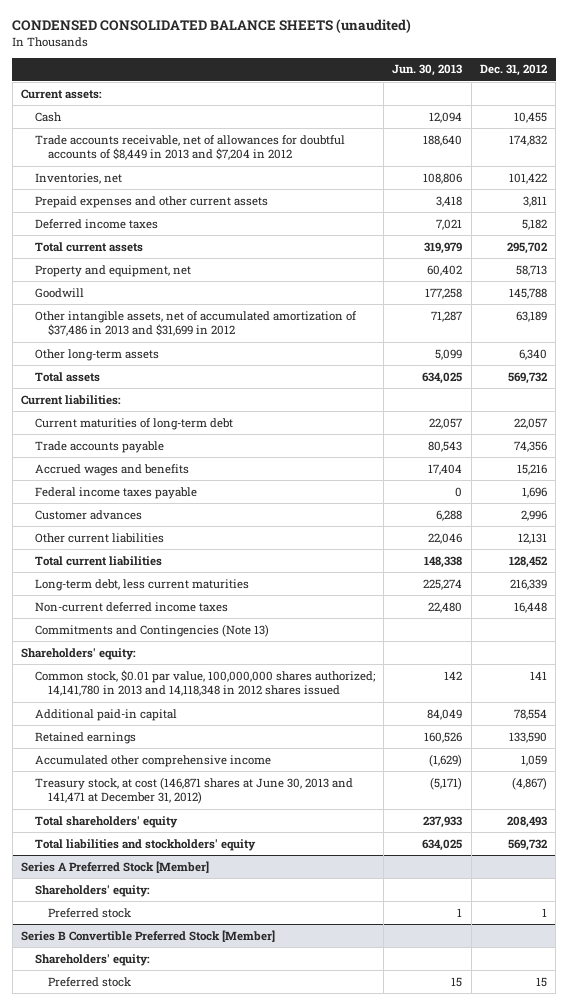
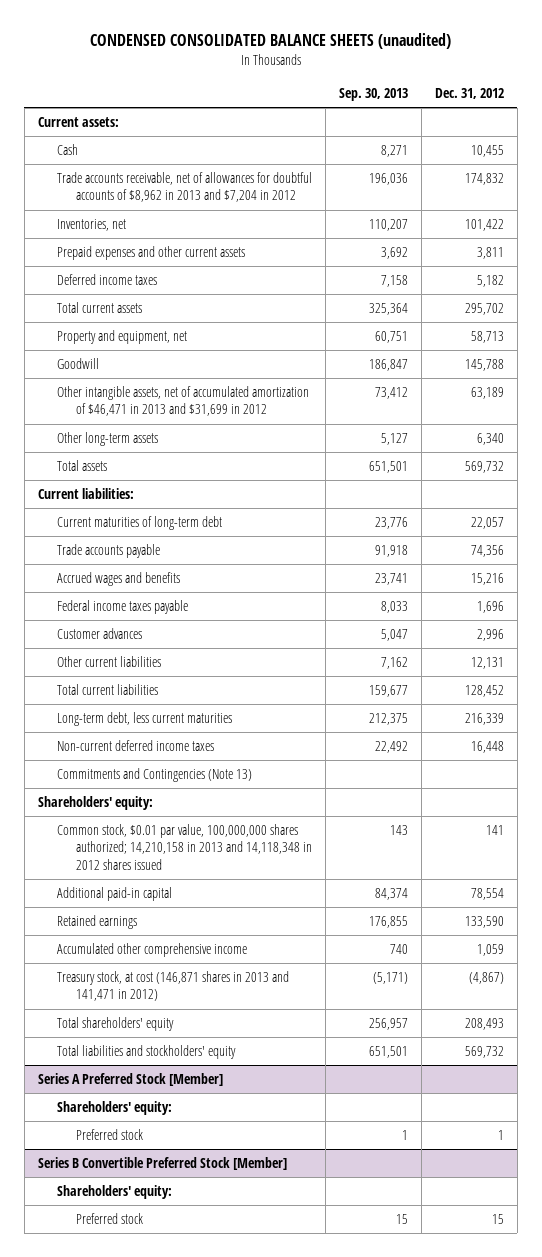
[392,64,463,77] Jun. 30, 2013 -> none
none -> [338,88,408,102] Sep. 30, 2013
[34,134,345,161] Trade accounts receivable, net of allowances for doubtful accounts of $8,449 in 2013 and $7,204 in 2012 -> [56,172,312,203] Trade accounts receivable, net of allowances for doubtful accounts of $8,962 in 2013 and $7,204 in 2012
[34,310,357,337] Other intangible assets, net of accumulated amortization of $37,486 in 2013 and $31,699 in 2012 -> [56,386,309,417] Other intangible assets, net of accumulated amortization of $46,471 in 2013 and $31,699 in 2012
[34,669,375,697] Common stock, $0.01 par value, 100,000,000 shares authorized; 14,141,780 in 2013 and 14,118,348 in 2012 shares issued -> [56,824,312,870] Common stock, $0.01 par value, 100,000,000 shares authorized; 14,210,158 in 2013 and 14,118,348 in 2012 shares issued
[34,776,353,805] Treasury stock, at cost (146,871 shares at June 30, 2013 and 141,471 at December 31, 2012) -> [56,971,289,1002] Treasury stock, at cost (146,871 shares in 2013 and 141,471 in 2012)

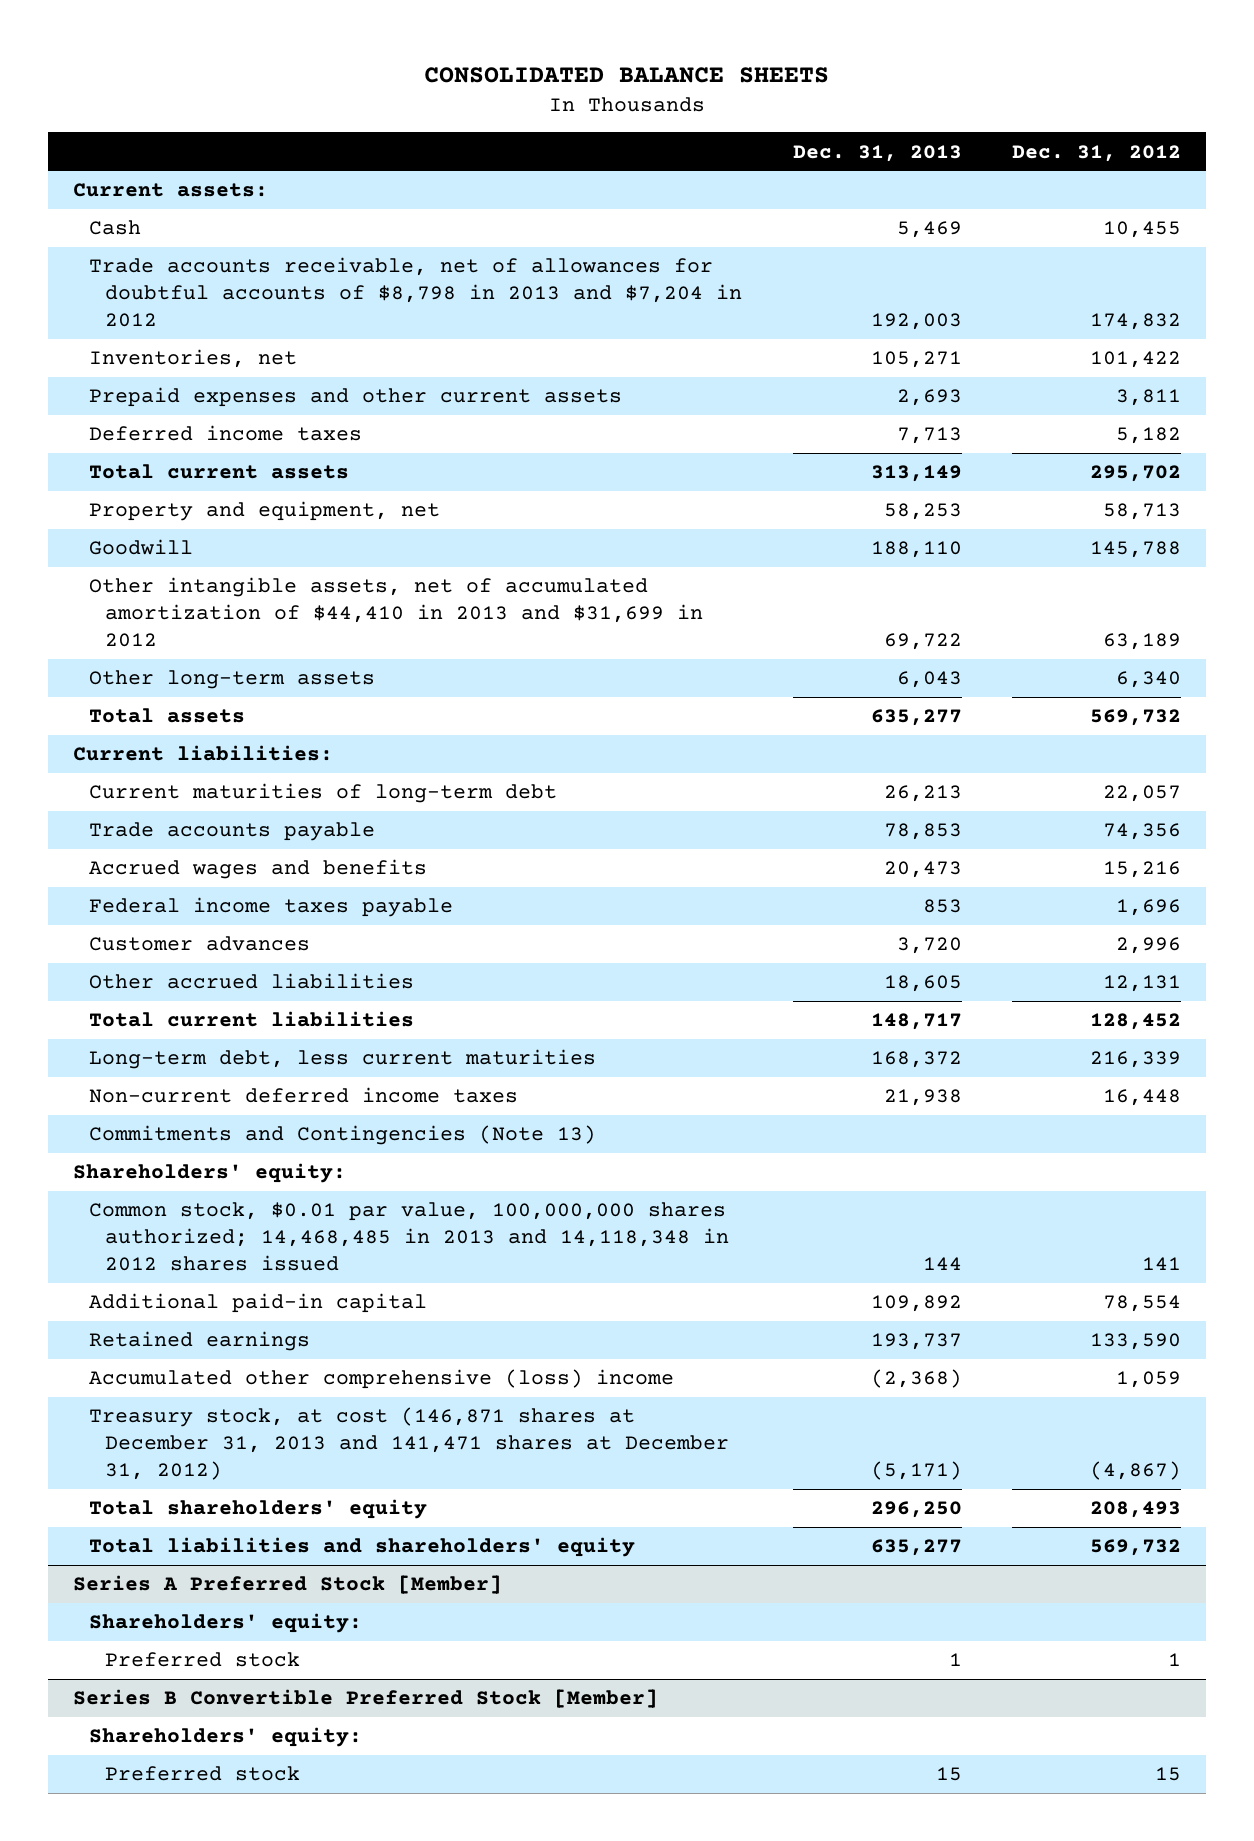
[89,33,451,50] CONDENSED CONSOLIDATED BALANCE SHEETS (unaudited) -> [424,66,830,83] CONSOLIDATED BALANCE SHEETS
[338,88,408,102] Sep. 30, 2013 -> none
none -> [792,144,962,162] Dec. 31, 2013
[56,172,312,203] Trade accounts receivable, net of allowances for doubtful accounts of $8,962 in 2013 and $7,204 in 2012 -> [89,257,743,327] Trade accounts receivable, net of allowances for doubtful accounts of $8,798 in 2013 and $7,204 in 2012
[56,386,309,417] Other intangible assets, net of accumulated amortization of $46,471 in 2013 and $31,699 in 2012 -> [89,577,704,647] Other intangible assets, net of accumulated amortization of $44,410 in 2013 and $31,699 in 2012
[56,656,161,668] Other current liabilities -> [89,973,415,990] Other accrued liabilities
[56,824,312,870] Common stock, $0.01 par value, 100,000,000 shares authorized; 14,210,158 in 2013 and 14,118,348 in 2012 shares issued -> [89,1202,730,1271] Common stock, $0.01 par value, 100,000,000 shares authorized; 14,468,485 in 2013 and 14,118,348 in 2012 shares issued
[56,943,247,958] Accumulated other comprehensive income -> [89,1369,675,1390] Accumulated other comprehensive (loss) income
[56,971,289,1002] Treasury stock, at cost (146,871 shares in 2013 and 141,471 in 2012) -> [89,1407,730,1480] Treasury stock, at cost (146,871 shares at December 31, 2013 and 141,471 shares at December 31, 2012)
[56,1045,236,1060] Total liabilities and stockholders' equity -> [89,1537,636,1558] Total liabilities and shareholders' equity

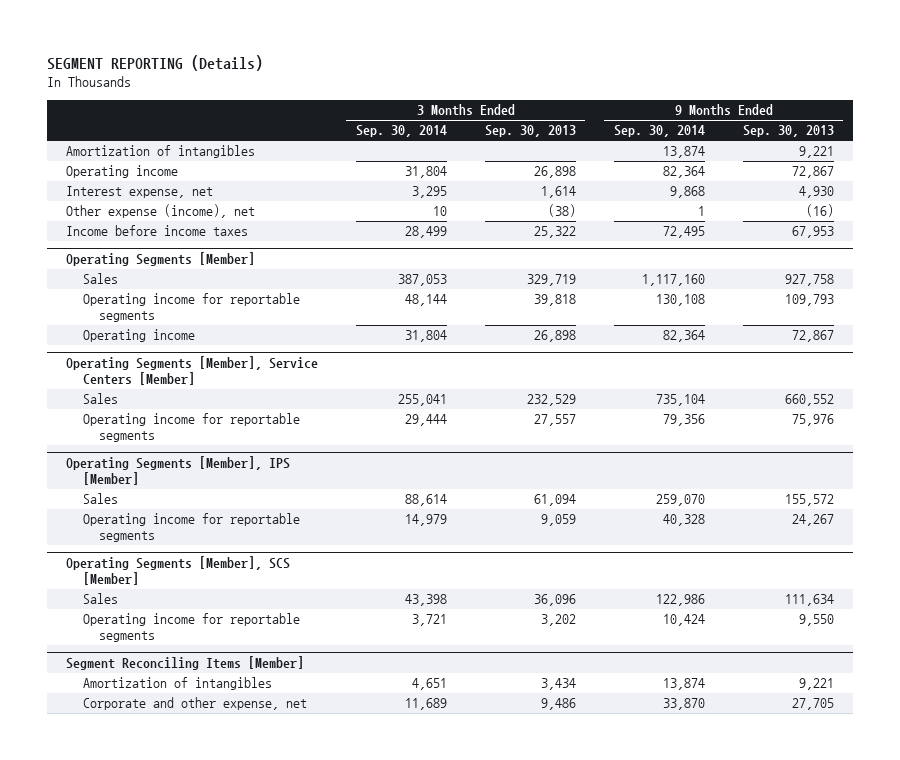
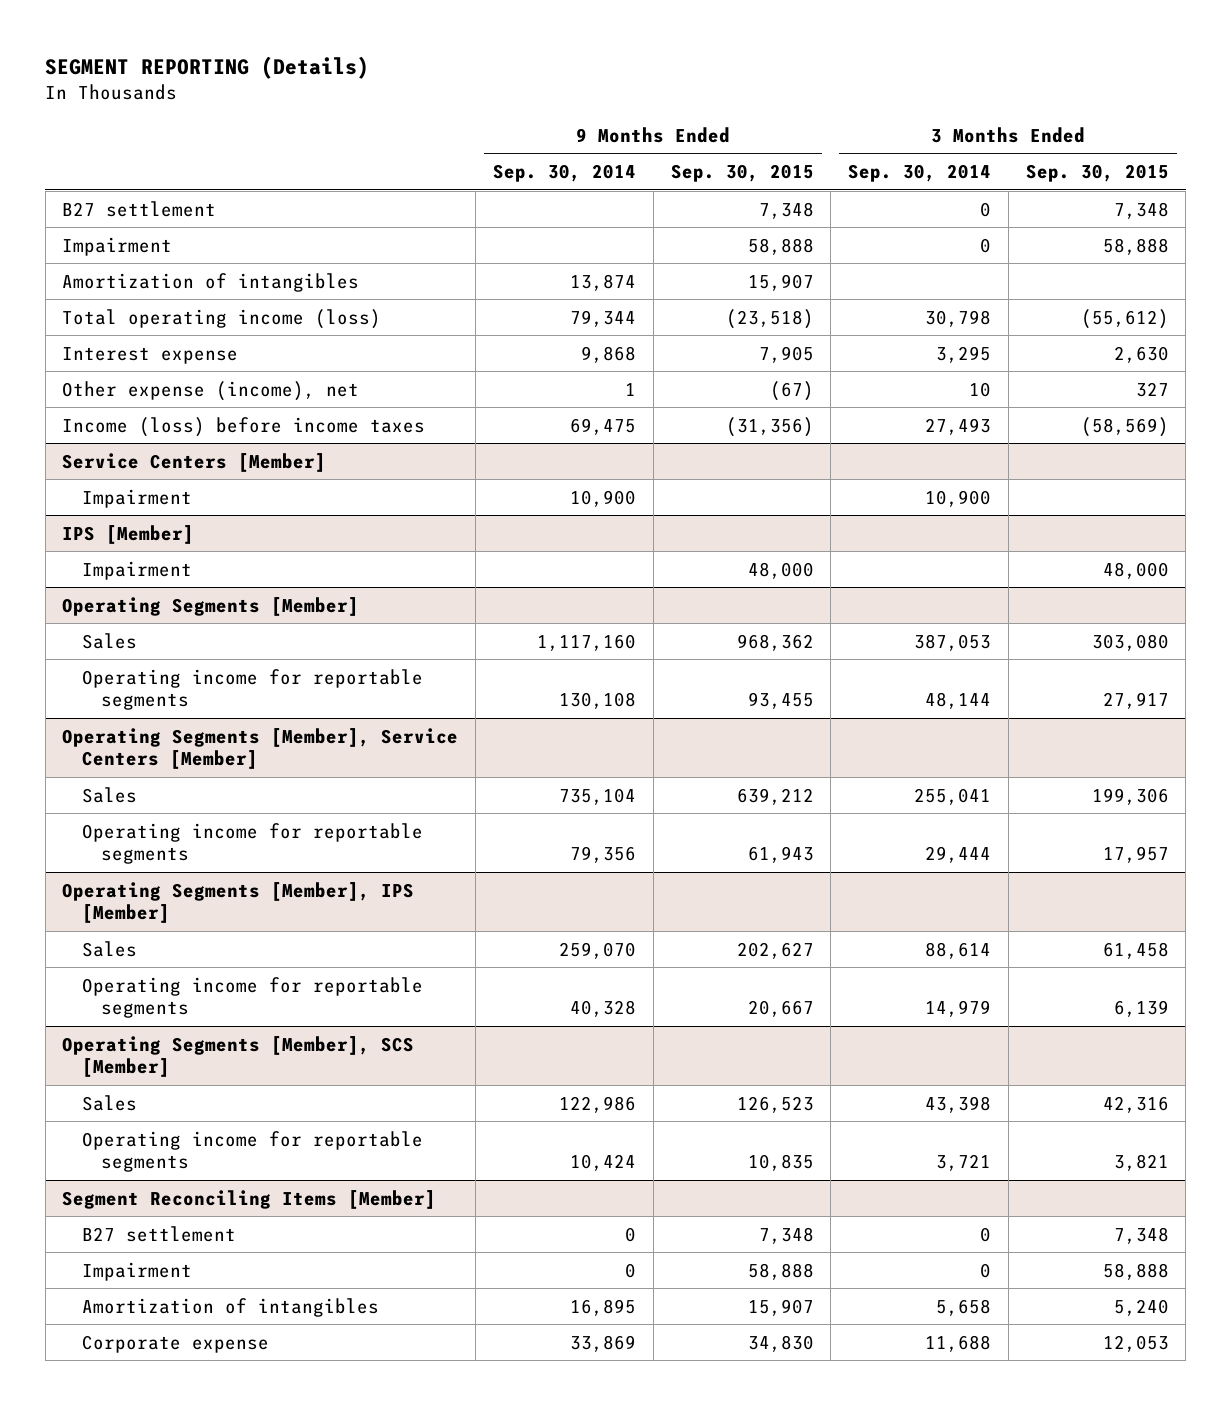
[484,125,576,138] Sep. 30, 2013 -> none
[742,125,834,138] Sep. 30, 2013 -> none
none -> [670,164,814,183] Sep. 30, 2015
none -> [1025,164,1169,183] Sep. 30, 2015
none -> [62,200,217,217] B27 settlement
none -> [62,236,173,256] Impairment
[65,165,178,179] Operating income -> [62,308,382,329] Total operating income (loss)
[404,166,447,179] 31,804 -> [925,309,992,327] 30,798
[662,166,705,179] 82,364 -> [570,309,637,327] 79,344
[65,186,213,199] Interest expense, net -> [62,346,239,364] Interest expense
[65,225,248,237] Income before income taxes -> [62,416,426,437] Income (loss) before income taxes
[404,226,447,239] 28,499 -> [925,417,992,435] 27,493
[662,226,705,239] 72,495 -> [570,417,637,435] 69,475
none -> [62,452,327,472] Service Centers [Member]
none -> [81,488,192,508] Impairment
none -> [62,524,195,544] IPS [Member]
none -> [81,560,192,580] Impairment
[82,329,195,343] Operating income -> none
[82,697,307,711] Corporate and other expense, net -> none
none -> [81,1225,236,1242] B27 settlement
none -> [81,1261,192,1281] Impairment
[411,678,447,691] 4,651 -> [936,1298,992,1316] 5,658
[662,678,705,691] 13,874 -> [570,1298,637,1316] 16,895
none -> [81,1334,269,1353] Corporate expense

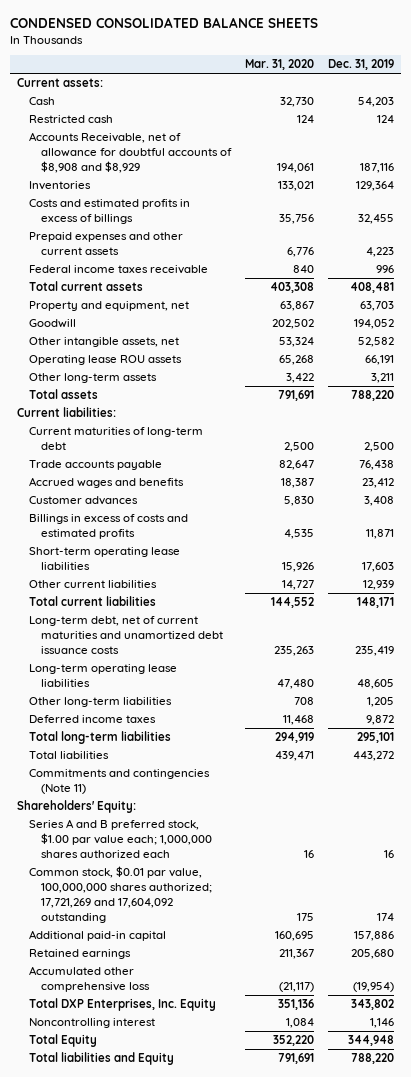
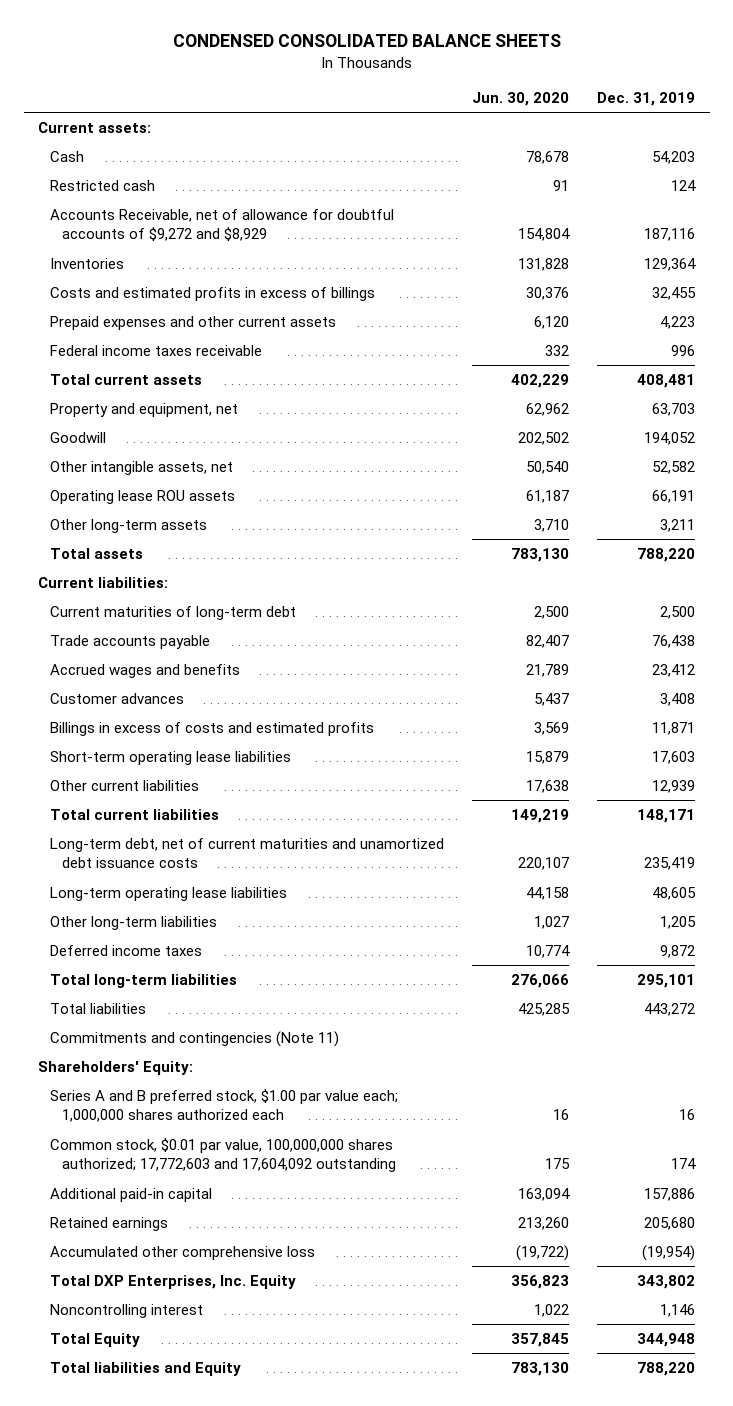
[245,59,315,71] Mar. 31, 2020 -> none
none -> [472,92,570,107] Jun. 30, 2020
[29,132,232,173] Accounts Receivable, net of allowance for doubtful accounts of $8,908 and $8,929 -> [49,209,394,242] Accounts Receivable, net of allowance for doubtful accounts of $9,272 and $8,929
[29,866,212,923] Common stock, $0.01 par value, 100,000,000 shares authorized; 17,721,269 and 17,604,092 outstanding -> [49,1138,396,1173] Common stock, $0.01 par value, 100,000,000 shares authorized; 17,772,603 and 17,604,092 outstanding

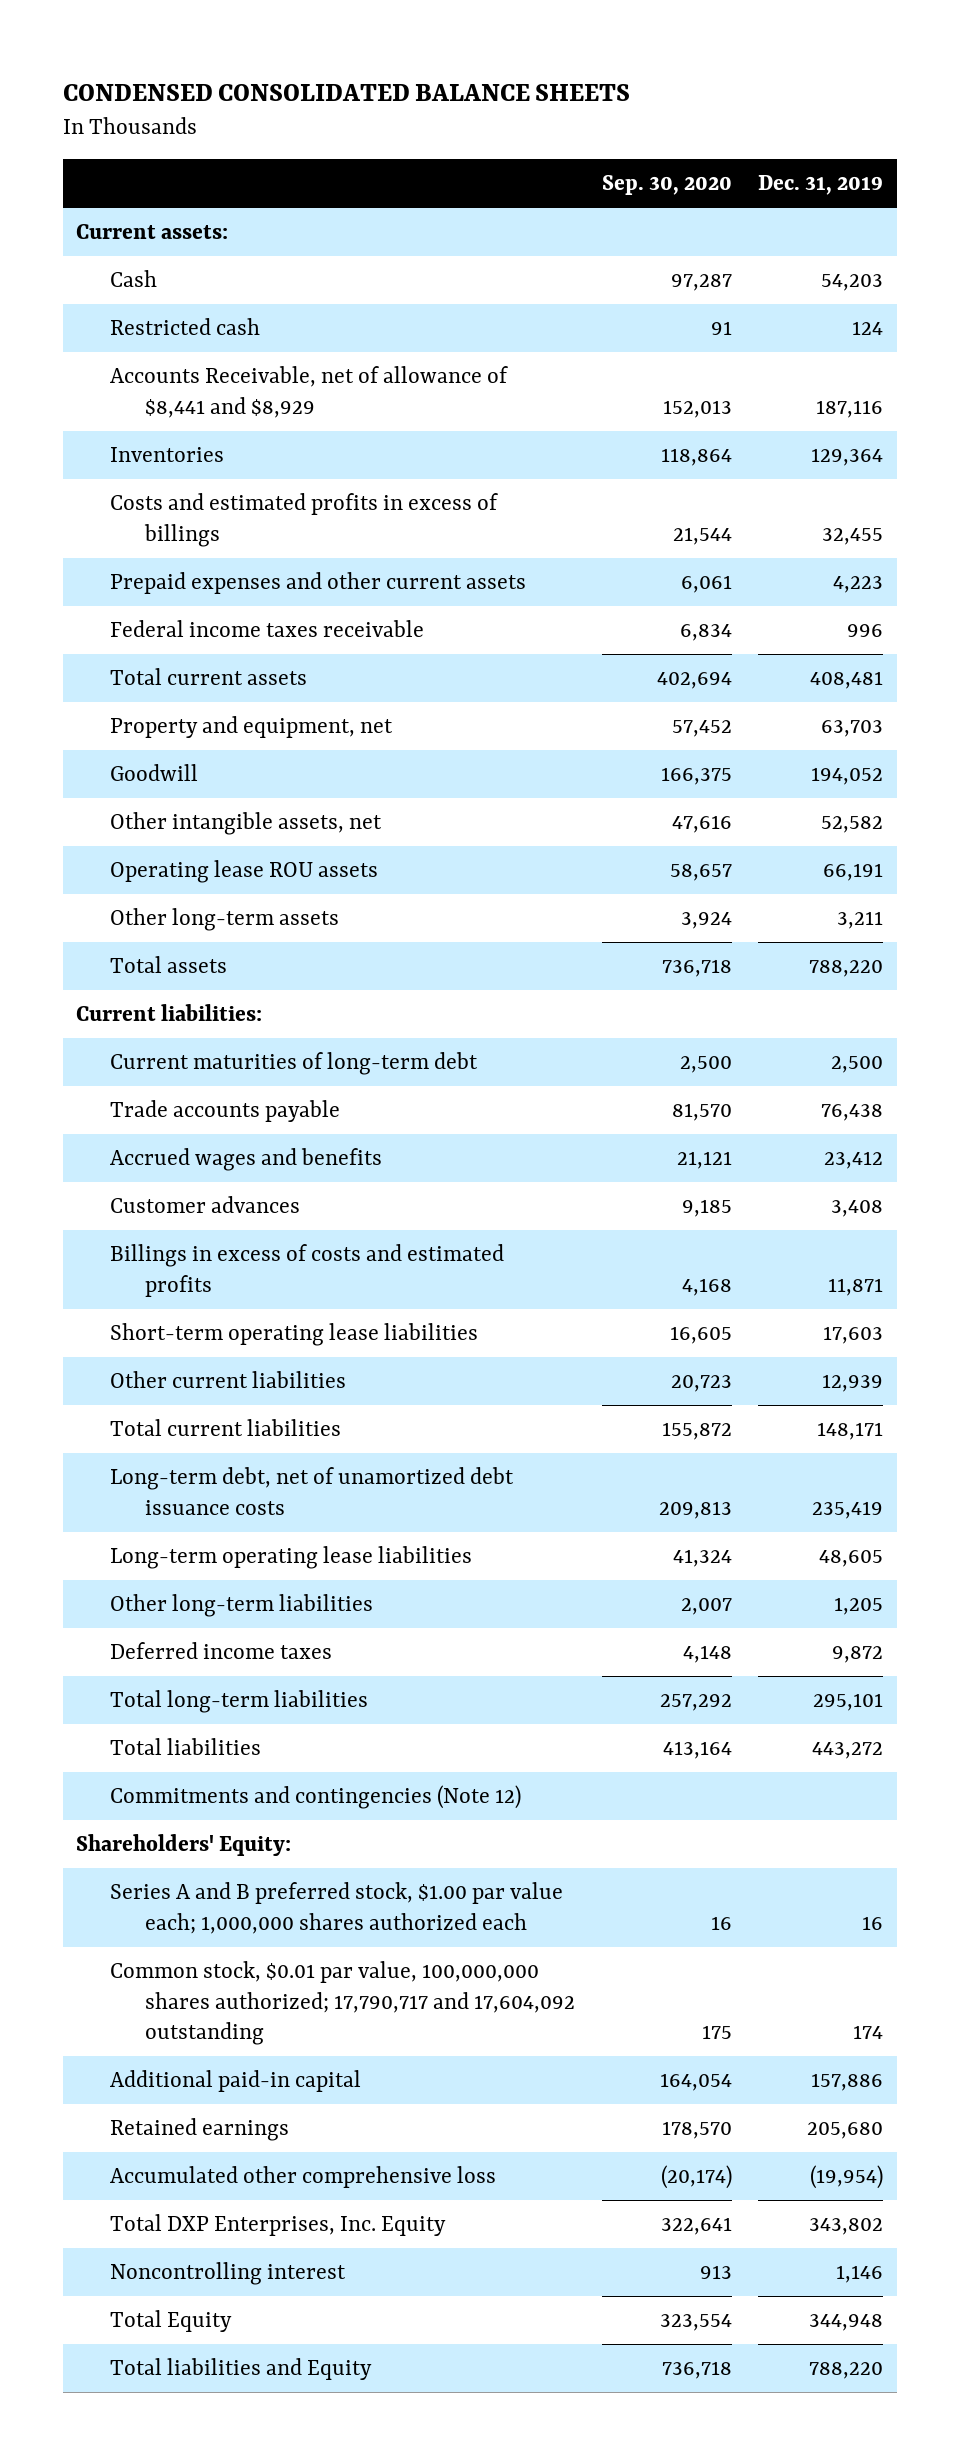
[472,92,570,107] Jun. 30, 2020 -> none
none -> [601,175,732,196] Sep. 30, 2020
[49,209,394,242] Accounts Receivable, net of allowance for doubtful accounts of $9,272 and $8,929 -> [110,366,509,418] Accounts Receivable, net of allowance of $8,441 and $8,929
[49,838,444,869] Long-term debt, net of current maturities and unamortized debt issuance costs -> [110,1467,515,1515] Long-term debt, net of unamortized debt issuance costs
[49,1031,339,1048] Commitments and contingencies (Note 11) -> [110,1785,522,1810] Commitments and contingencies (Note 12)
[49,1138,396,1173] Common stock, $0.01 par value, 100,000,000 shares authorized; 17,772,603 and 17,604,092 outstanding -> [110,1961,575,2046] Common stock, $0.01 par value, 100,000,000 shares authorized; 17,790,717 and 17,604,092 outstanding

